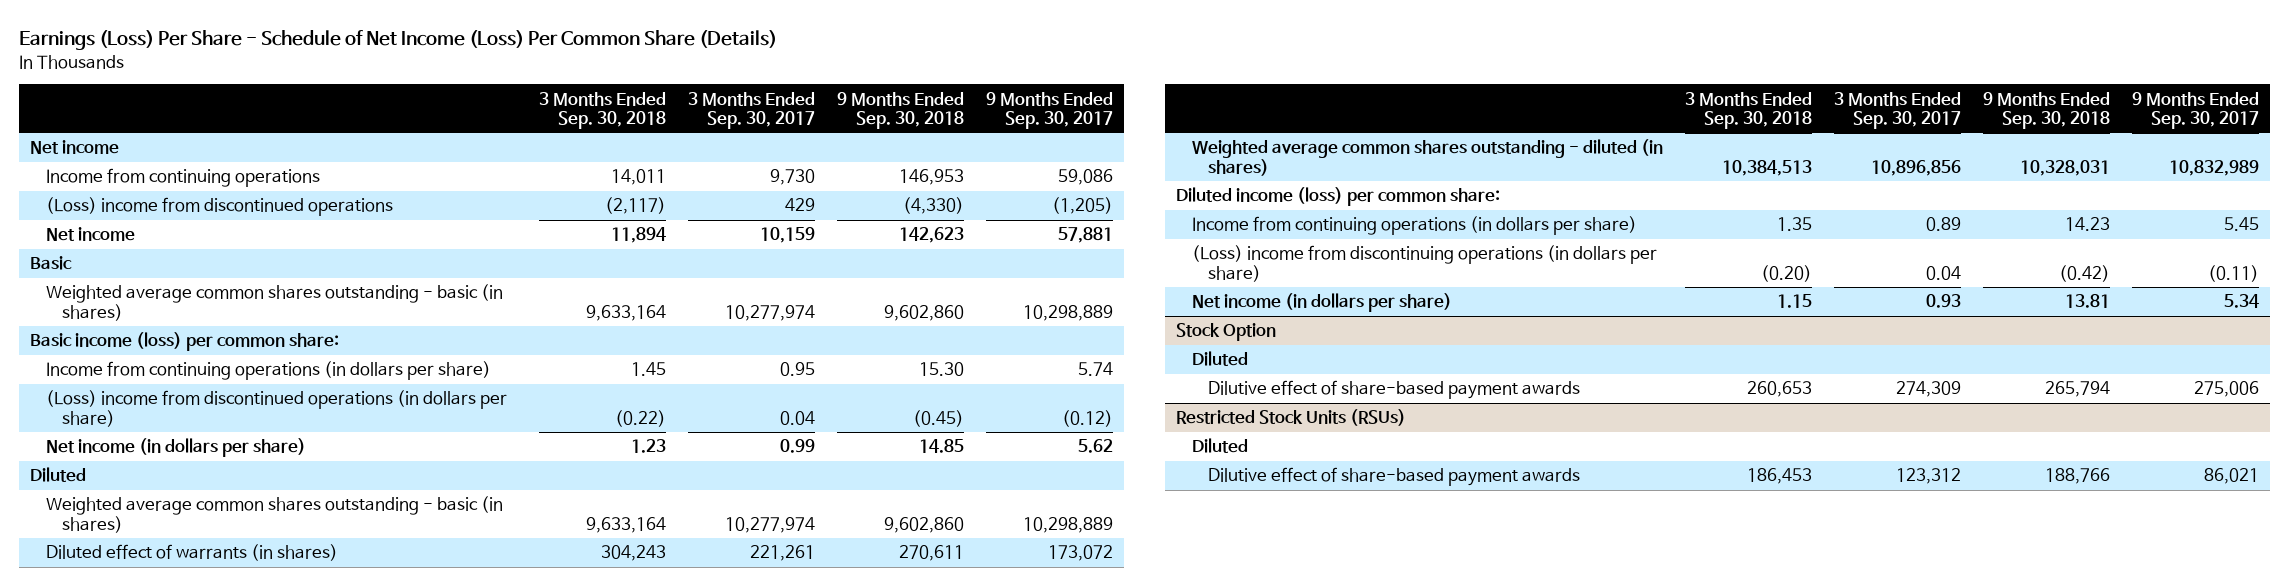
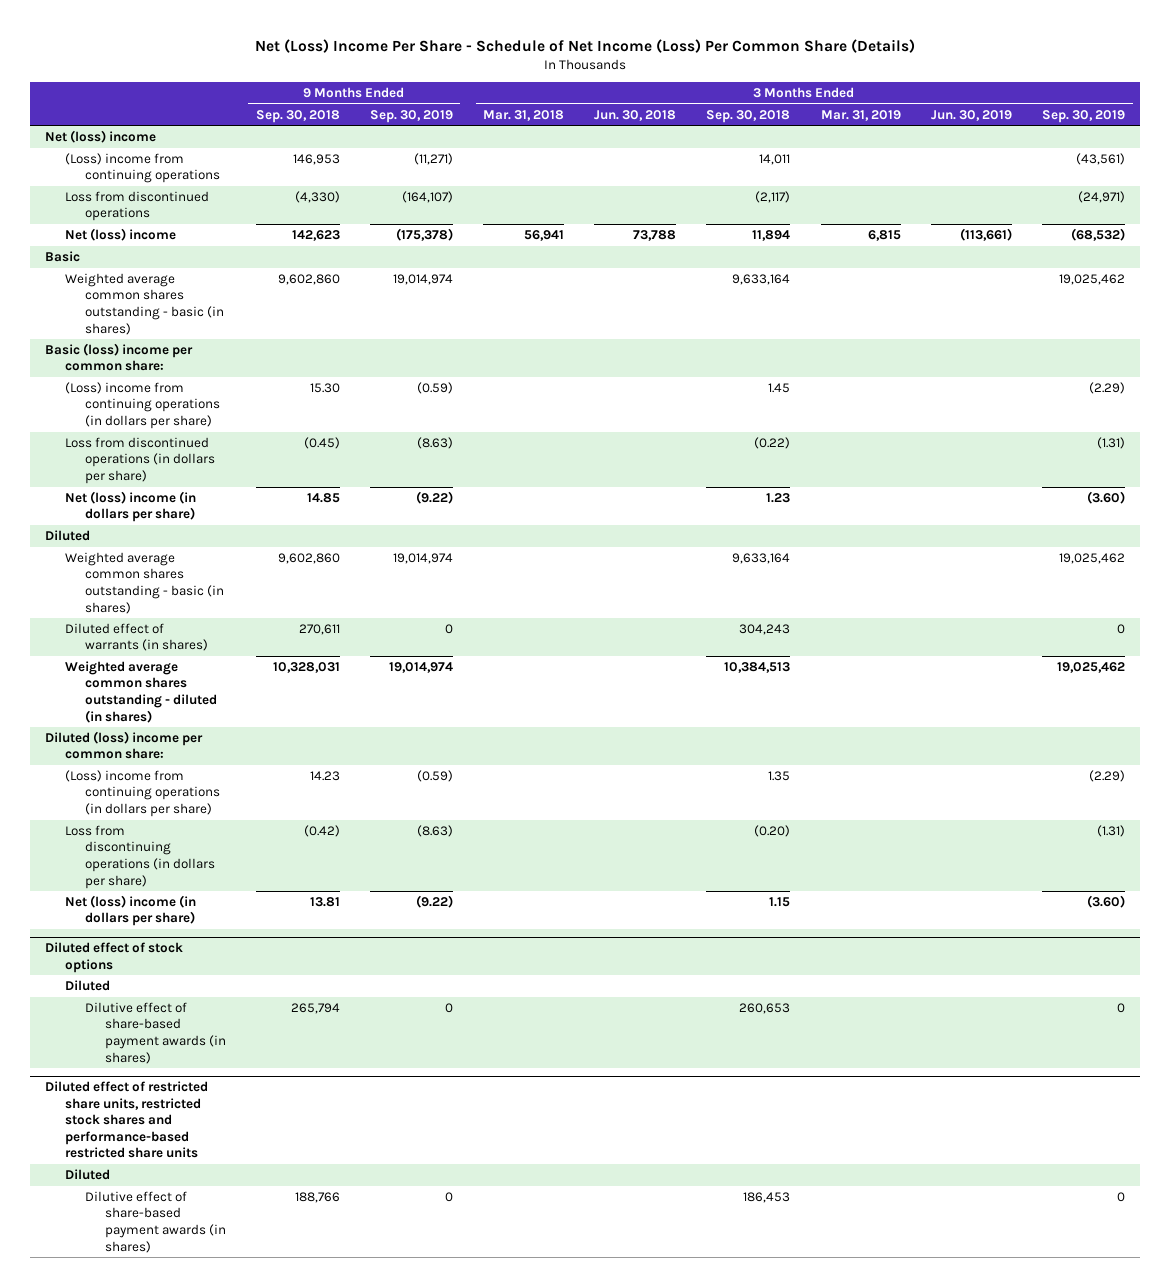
[19,30,778,51] Earnings (Loss) Per Share - Schedule of Net Income (Loss) Per Common Share (Details) -> [255,38,916,53] Net (Loss) Income Per Share - Schedule of Net Income (Loss) Per Common Share (Details)
[687,91,815,130] 3 Months Ended Sep. 30, 2017 -> none
[985,91,1113,130] 9 Months Ended Sep. 30, 2017 -> none
none -> [369,109,453,123] Sep. 30, 2019
none -> [483,109,565,121] Mar. 31, 2018
none -> [594,109,677,121] Jun. 30, 2018
none -> [820,109,901,121] Mar. 31, 2019
none -> [930,109,1012,121] Jun. 30, 2019
none -> [1041,109,1125,123] Sep. 30, 2019
[30,140,120,155] Net income -> [45,129,157,143] Net (loss) income
[45,168,320,188] Income from continuing operations -> [64,152,220,184] (Loss) income from continuing operations
[45,197,393,217] (Loss) income from discontinued operations -> [64,190,209,222] Loss from discontinued operations
[45,227,135,242] Net income -> [64,227,176,241] Net (loss) income
[30,332,340,352] Basic income (loss) per common share: -> [45,342,194,372] Basic (loss) income per common share:
[45,361,491,381] Income from continuing operations (in dollars per share) -> [64,381,220,429] (Loss) income from continuing operations (in dollars per share)
[45,390,507,427] (Loss) income from discontinued operations (in dollars per share) -> [64,436,215,484] Loss from discontinued operations (in dollars per share)
[45,438,306,458] Net income (in dollars per share) -> [64,490,196,523] Net (loss) income (in dollars per share)
[1176,187,1501,207] Diluted income (loss) per common share: -> [45,730,204,760] Diluted (loss) income per common share:
[1192,216,1638,236] Income from continuing operations (in dollars per share) -> [64,769,220,817] (Loss) income from continuing operations (in dollars per share)
[1192,245,1658,282] (Loss) income from discontinuing operations (in dollars per share) -> [64,824,215,889] Loss from discontinuing operations (in dollars per share)
[1192,293,1453,313] Net income (in dollars per share) -> [64,894,196,927] Net (loss) income (in dollars per share)
[1176,323,1277,342] Stock Option -> [45,942,184,973] Diluted effect of stock options
[1176,409,1407,427] Restricted Stock Units (RSUs) -> none
[1207,380,1580,400] Dilutive effect of share-based payment awards -> [84,1001,226,1064] Dilutive effect of share-based payment awards (in shares)
none -> [45,1081,209,1159] Diluted effect of restricted share units, restricted stock shares and performance-based restricted share units
[1207,467,1580,487] Dilutive effect of share-based payment awards -> [84,1190,226,1253] Dilutive effect of share-based payment awards (in shares)

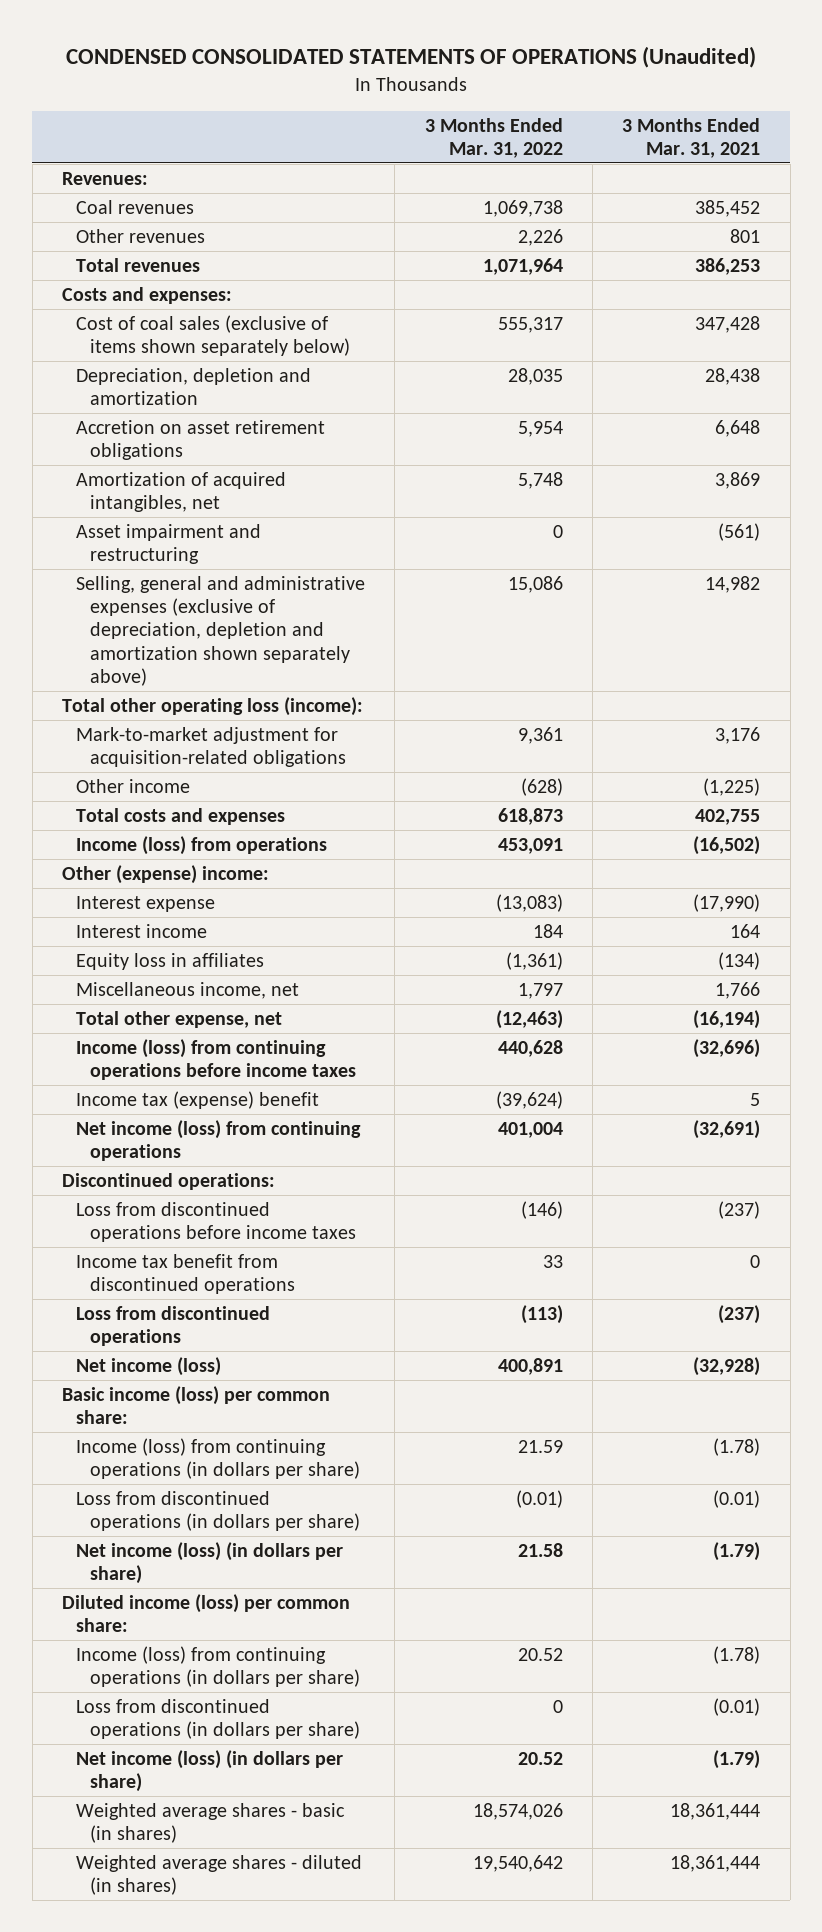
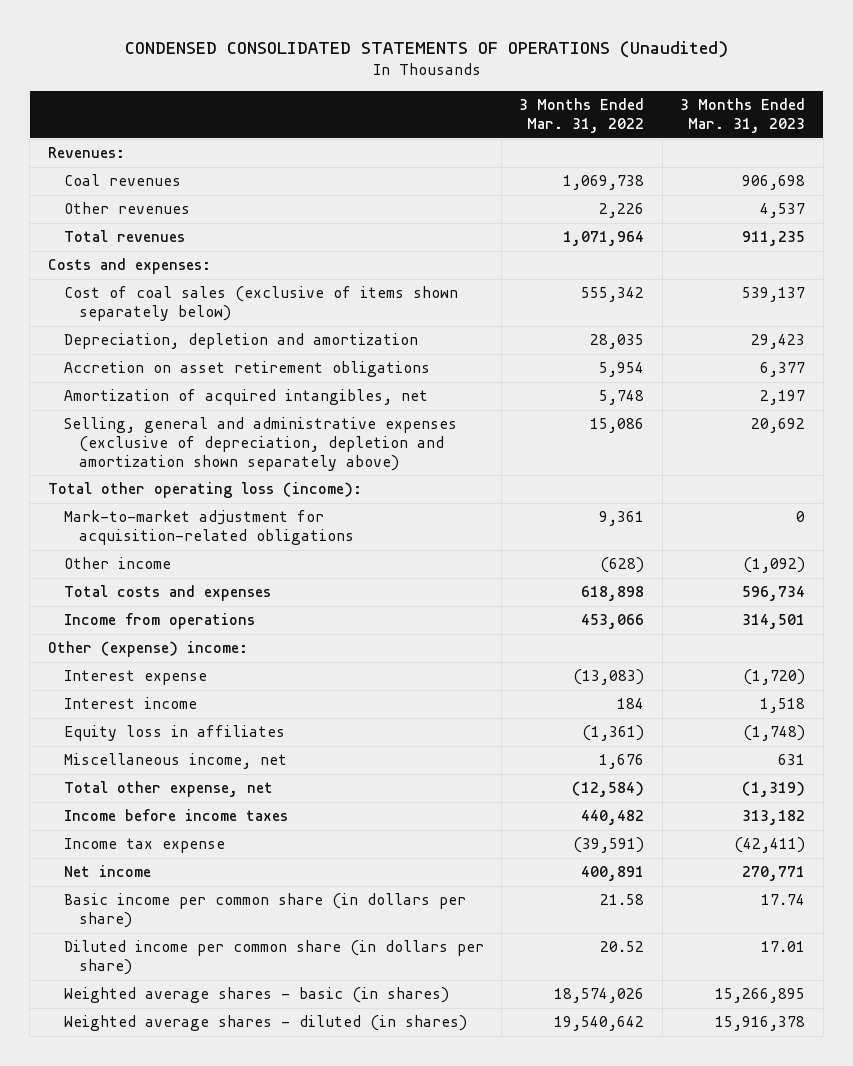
[622,117,761,159] 3 Months Ended Mar. 31, 2021 -> none
none -> [680,98,806,134] 3 Months Ended Mar. 31, 2023
[497,316,563,333] 555,317 -> [581,287,645,303] 555,342
[76,523,262,565] Asset impairment and restructuring -> none
[497,807,563,825] 618,873 -> [581,586,645,602] 618,898
[76,835,328,855] Income (loss) from operations -> [63,613,255,630] Income from operations
[497,837,563,854] 453,091 -> [581,614,645,630] 453,066
[76,1119,362,1162] Net income (loss) from continuing operations -> none
[61,1172,275,1190] Discontinued operations: -> none
[76,1201,357,1243] Loss from discontinued operations before income taxes -> none
[76,1253,296,1295] Income tax benefit from discontinued operations -> none
[76,1305,271,1347] Loss from discontinued operations -> none
[61,1385,330,1425] Basic income (loss) per common share: -> none
[76,1437,361,1480] Income (loss) from continuing operations (in dollars per share) -> none
[76,1490,361,1532] Loss from discontinued operations (in dollars per share) -> none
[61,1593,350,1633] Diluted income (loss) per common share: -> none
[76,1645,361,1688] Income (loss) from continuing operations (in dollars per share) -> none
[76,1698,361,1740] Loss from discontinued operations (in dollars per share) -> none
[517,982,563,999] 1,797 -> [599,754,645,770] 1,676
[495,1009,563,1029] (12,463) -> [572,781,645,798] (12,584)
[76,1038,357,1081] Income (loss) from continuing operations before income taxes -> [63,809,288,822] Income before income taxes
[497,1039,563,1057] 440,628 -> [581,810,645,826] 440,482
[76,1090,320,1109] Income tax (expense) benefit -> [63,838,225,854] Income tax expense
[495,1090,563,1109] (39,624) -> [573,837,645,854] (39,591)
[76,1356,222,1376] Net income (loss) -> [63,865,151,878] Net income
[76,1541,344,1585] Net income (loss) (in dollars per share) -> [63,893,466,929] Basic income per common share (in dollars per share)
[76,1749,344,1793] Net income (loss) (in dollars per share) -> [63,940,484,976] Diluted income per common share (in dollars per share)

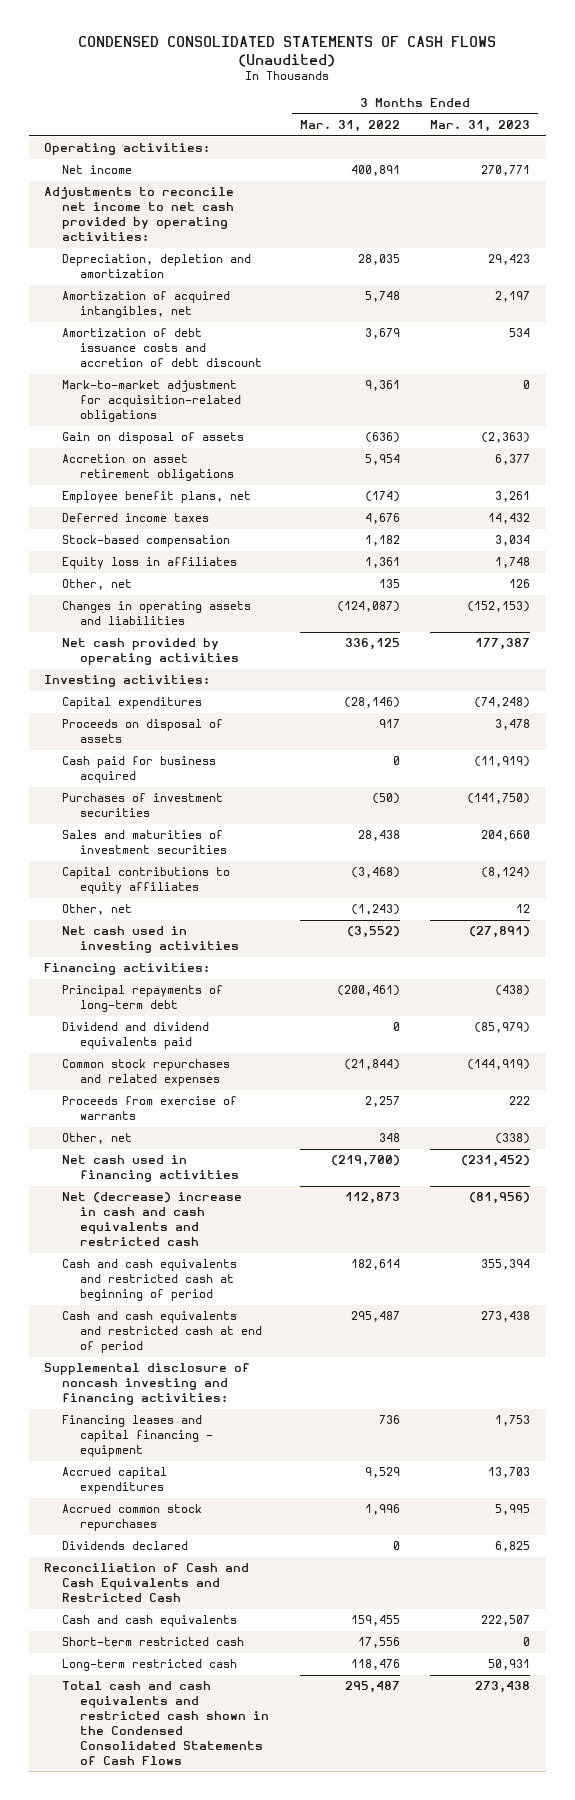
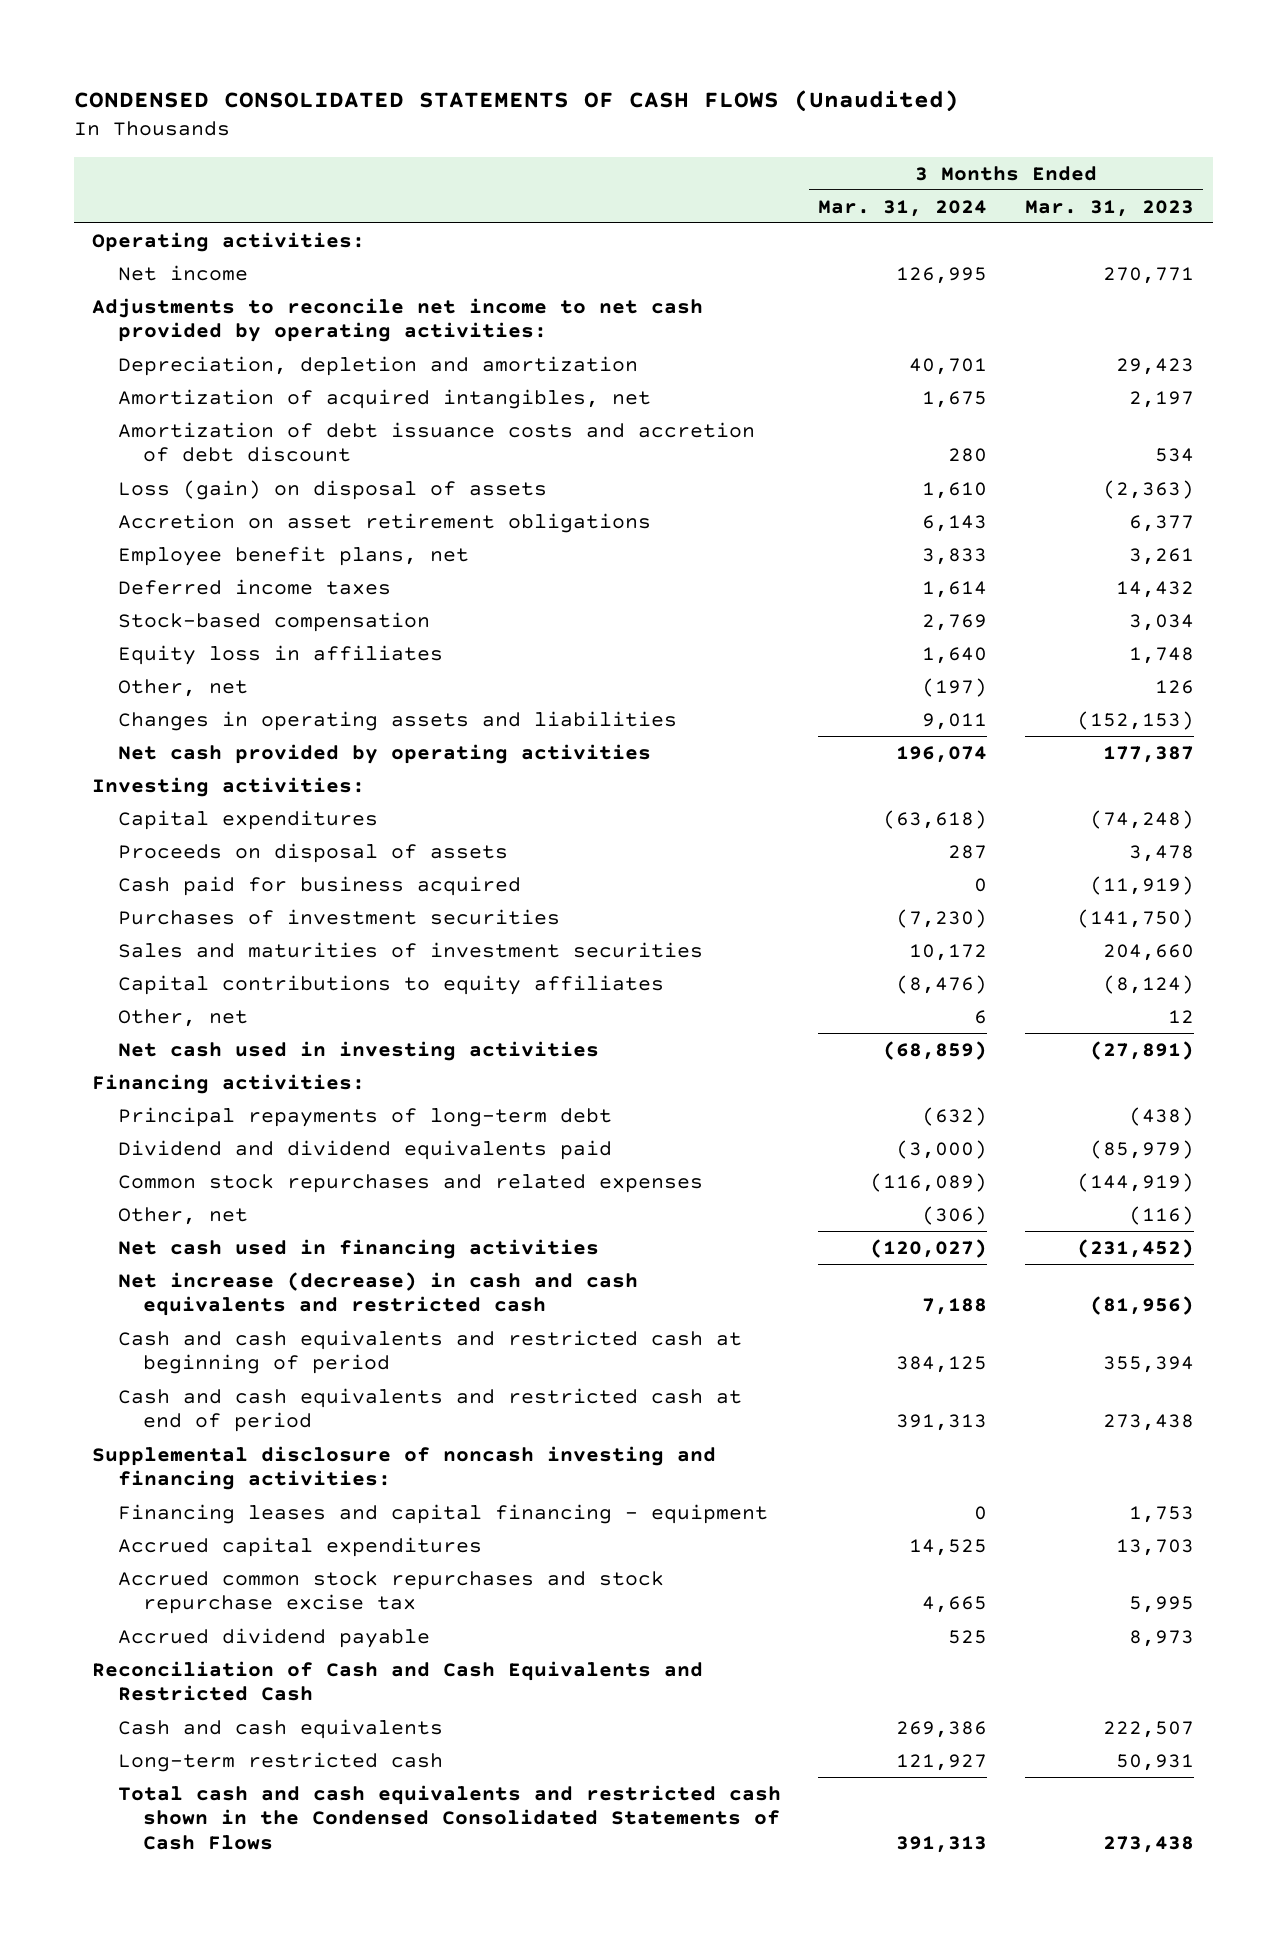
[299,120,400,133] Mar. 31, 2022 -> none
none -> [818,199,988,217] Mar. 31, 2024
[61,380,241,423] Mark-to-market adjustment for acquisition-related obligations -> none
[61,432,244,445] Gain on disposal of assets -> [117,479,547,500] Loss (gain) on disposal of assets
[61,1096,237,1121] Proceeds from exercise of warrants -> none
[495,1133,531,1145] (338) -> [1128,1205,1194,1225] (116)
[61,1192,242,1246] Net (decrease) increase in cash and cash equivalents and restricted cash -> [117,1271,638,1317] Net increase (decrease) in cash and cash equivalents and restricted cash
[61,1504,202,1532] Accrued common stock repurchases -> [117,1570,664,1615] Accrued common stock repurchases and stock repurchase excise tax
[61,1541,188,1551] Dividends declared -> [117,1627,430,1648] Accrued dividend payable
[495,1541,531,1553] 6,825 -> [1128,1629,1194,1647] 8,973
[61,1637,244,1647] Short-term restricted cash -> none

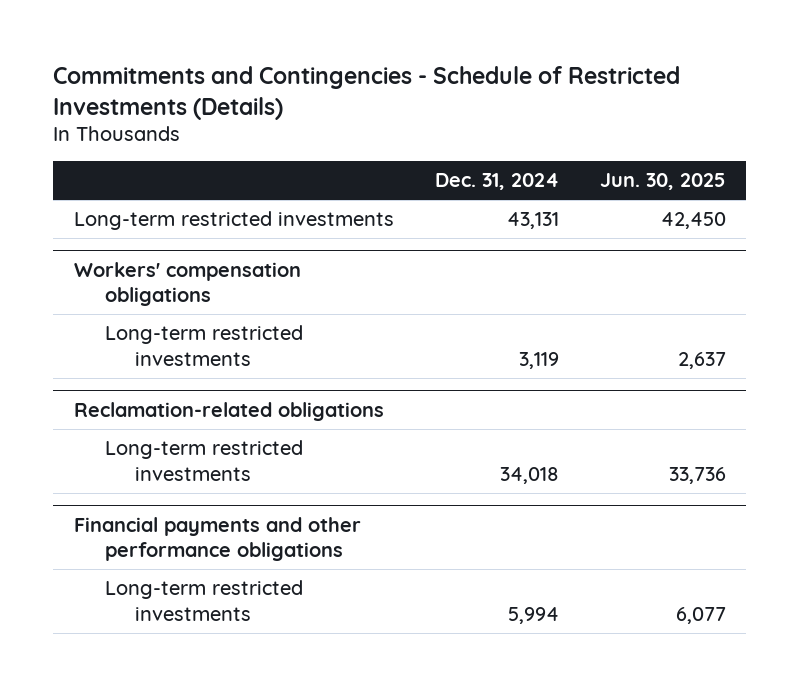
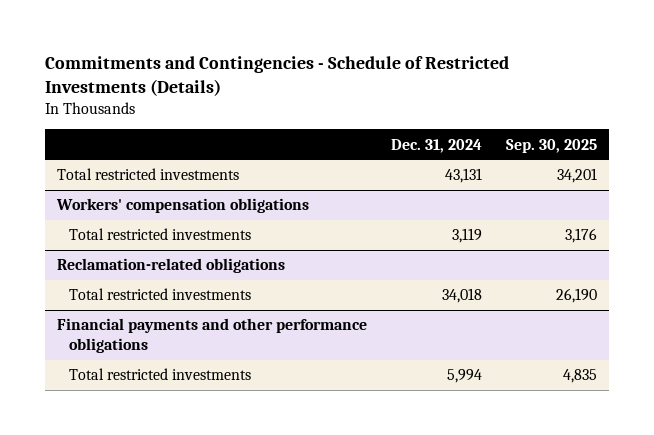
[599,173,726,191] Jun. 30, 2025 -> none
none -> [506,138,598,153] Sep. 30, 2025
[73,211,394,231] Long-term restricted investments -> [57,168,240,181] Total restricted investments
[104,325,303,366] Long-term restricted investments -> [68,228,251,241] Total restricted investments
[104,440,303,481] Long-term restricted investments -> [68,288,251,301] Total restricted investments
[104,580,303,621] Long-term restricted investments -> [68,368,251,381] Total restricted investments

